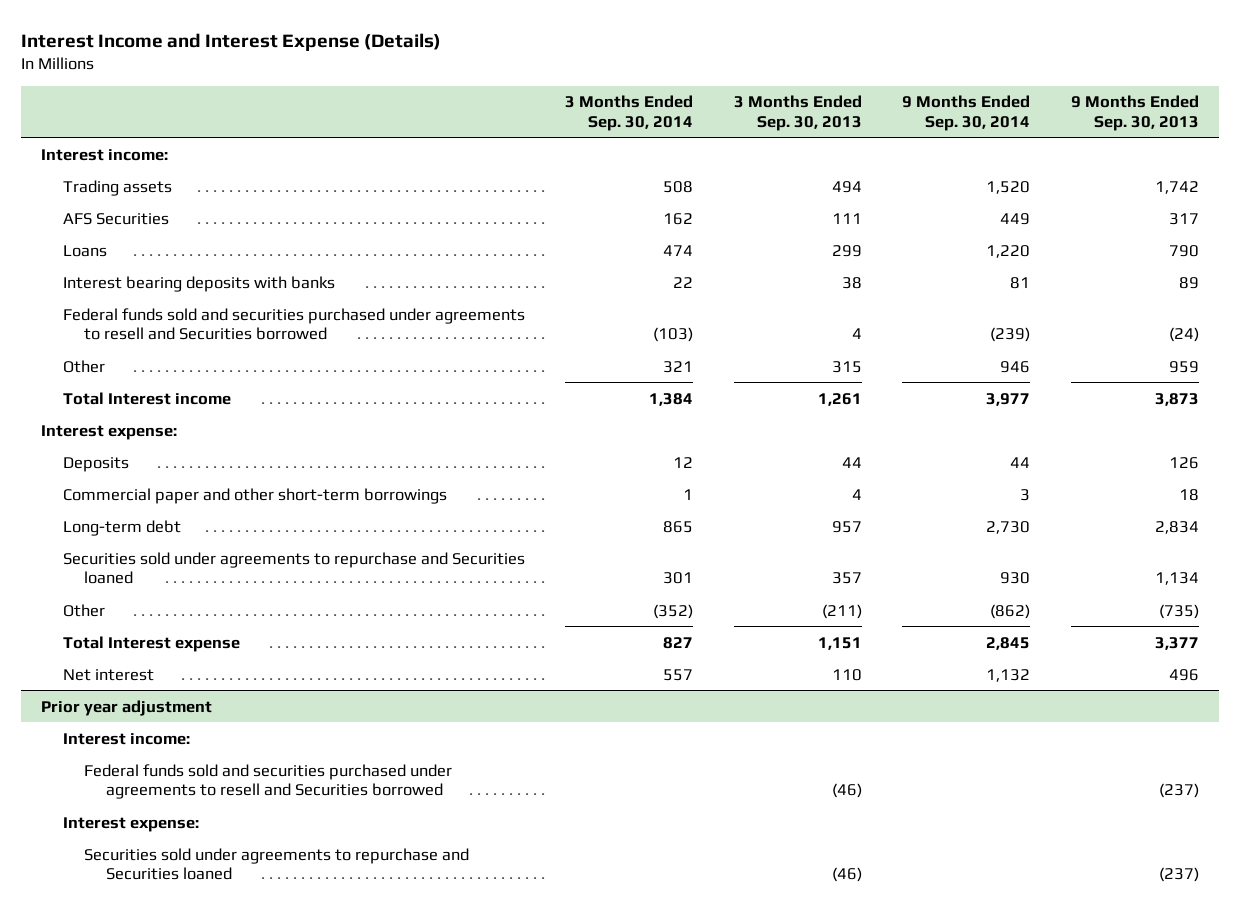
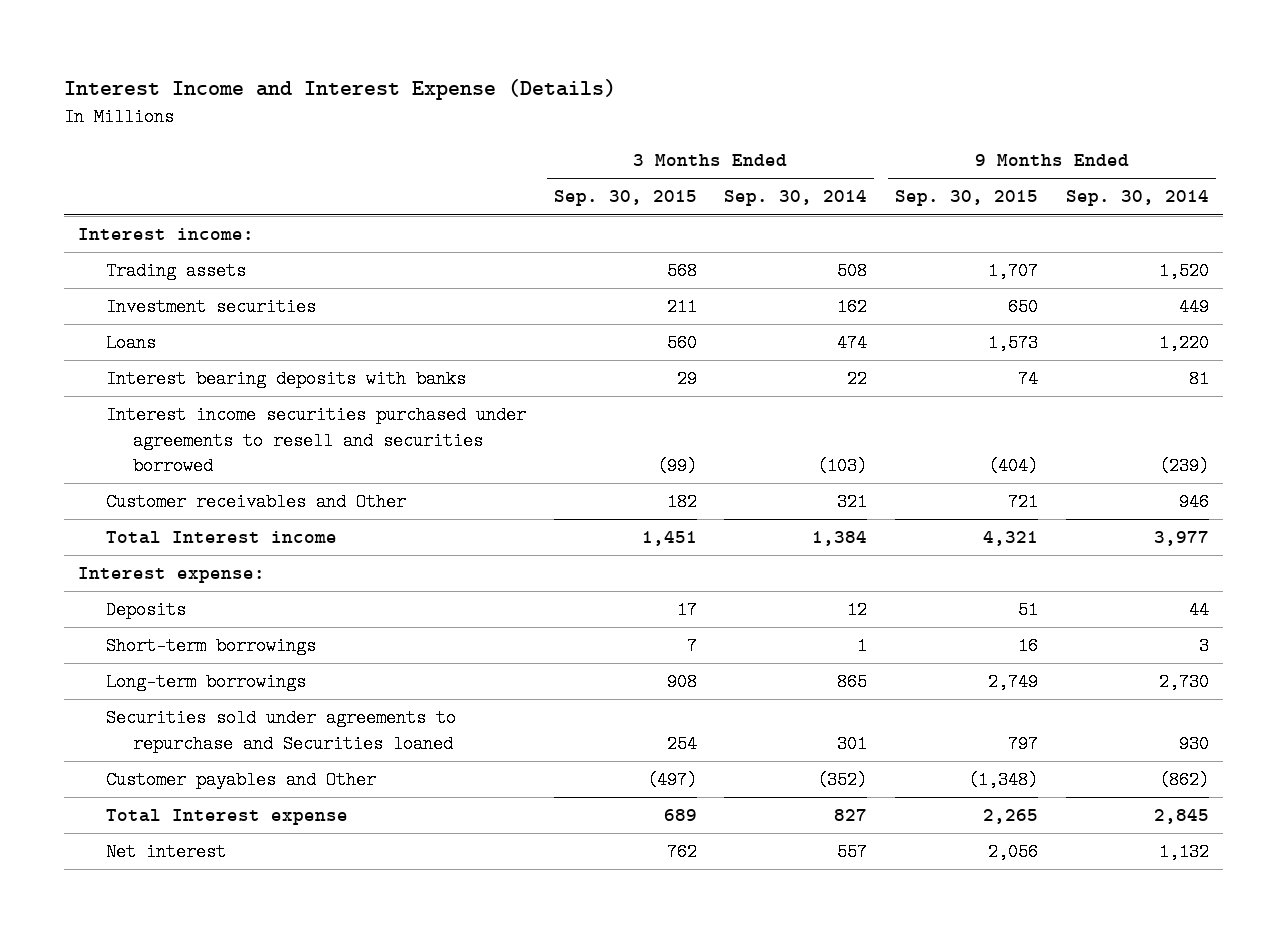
[733,95,862,131] 3 Months Ended Sep. 30, 2013 -> none
[1070,95,1199,131] 9 Months Ended Sep. 30, 2013 -> none
none -> [553,190,697,207] Sep. 30, 2015
none -> [895,190,1039,207] Sep. 30, 2015
[62,212,169,225] AFS Securities -> [105,298,316,317] Investment securities
[62,307,525,340] Federal funds sold and securities purchased under agreements to resell and Securities borrowed -> [105,406,526,476] Interest income securities purchased under agreements to resell and securities borrowed
[62,359,105,373] Other -> [105,493,406,512] Customer receivables and Other
[62,487,447,504] Commercial paper and other short-term borrowings -> none
none -> [105,637,316,656] Short-term borrowings
[62,519,181,536] Long-term debt -> [105,673,306,692] Long-term borrowings
[62,603,105,617] Other -> [105,771,376,790] Customer payables and Other
[40,699,212,716] Prior year adjustment -> none
[62,732,190,745] Interest income: -> none
[84,763,453,799] Federal funds sold and securities purchased under agreements to resell and Securities borrowed -> none
[62,816,199,832] Interest expense: -> none
[84,847,470,880] Securities sold under agreements to repurchase and Securities loaned -> none

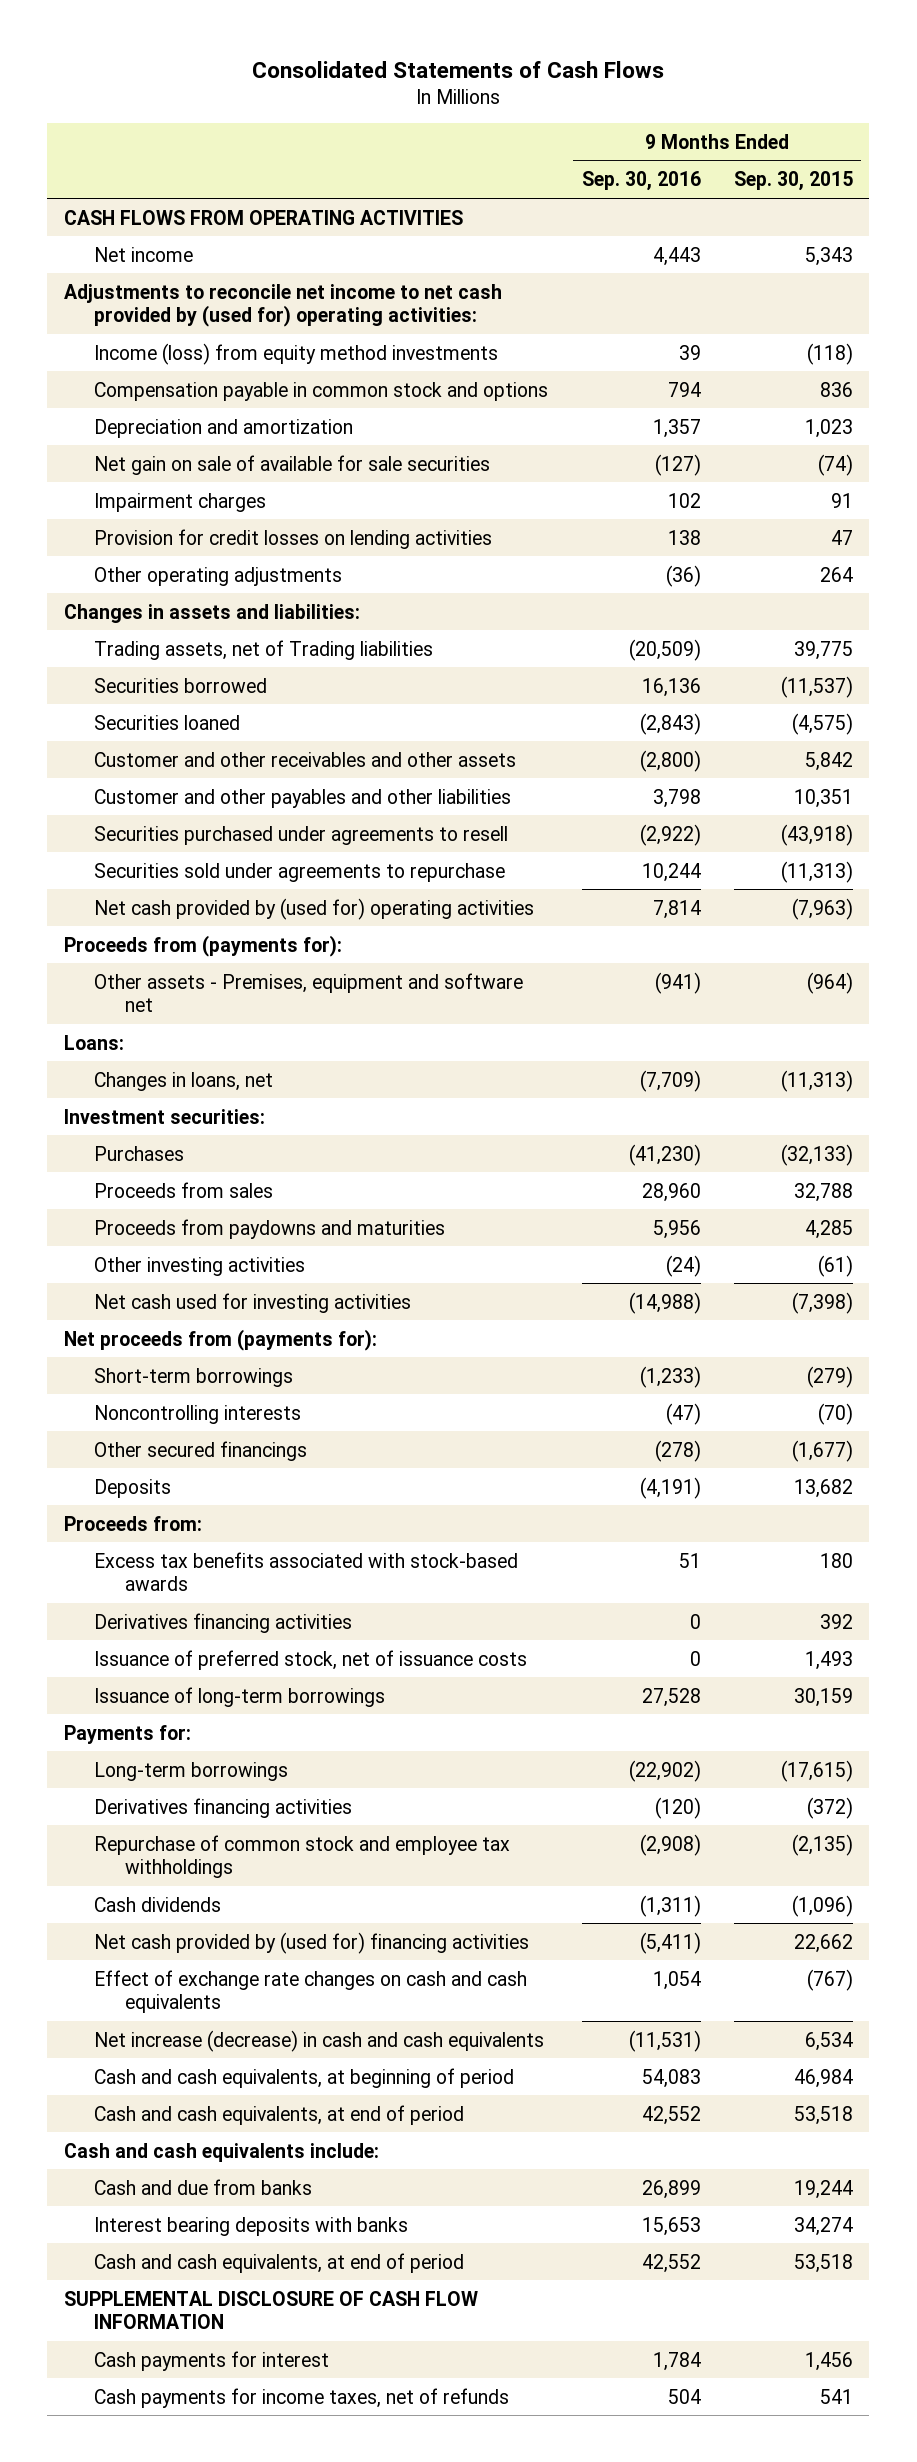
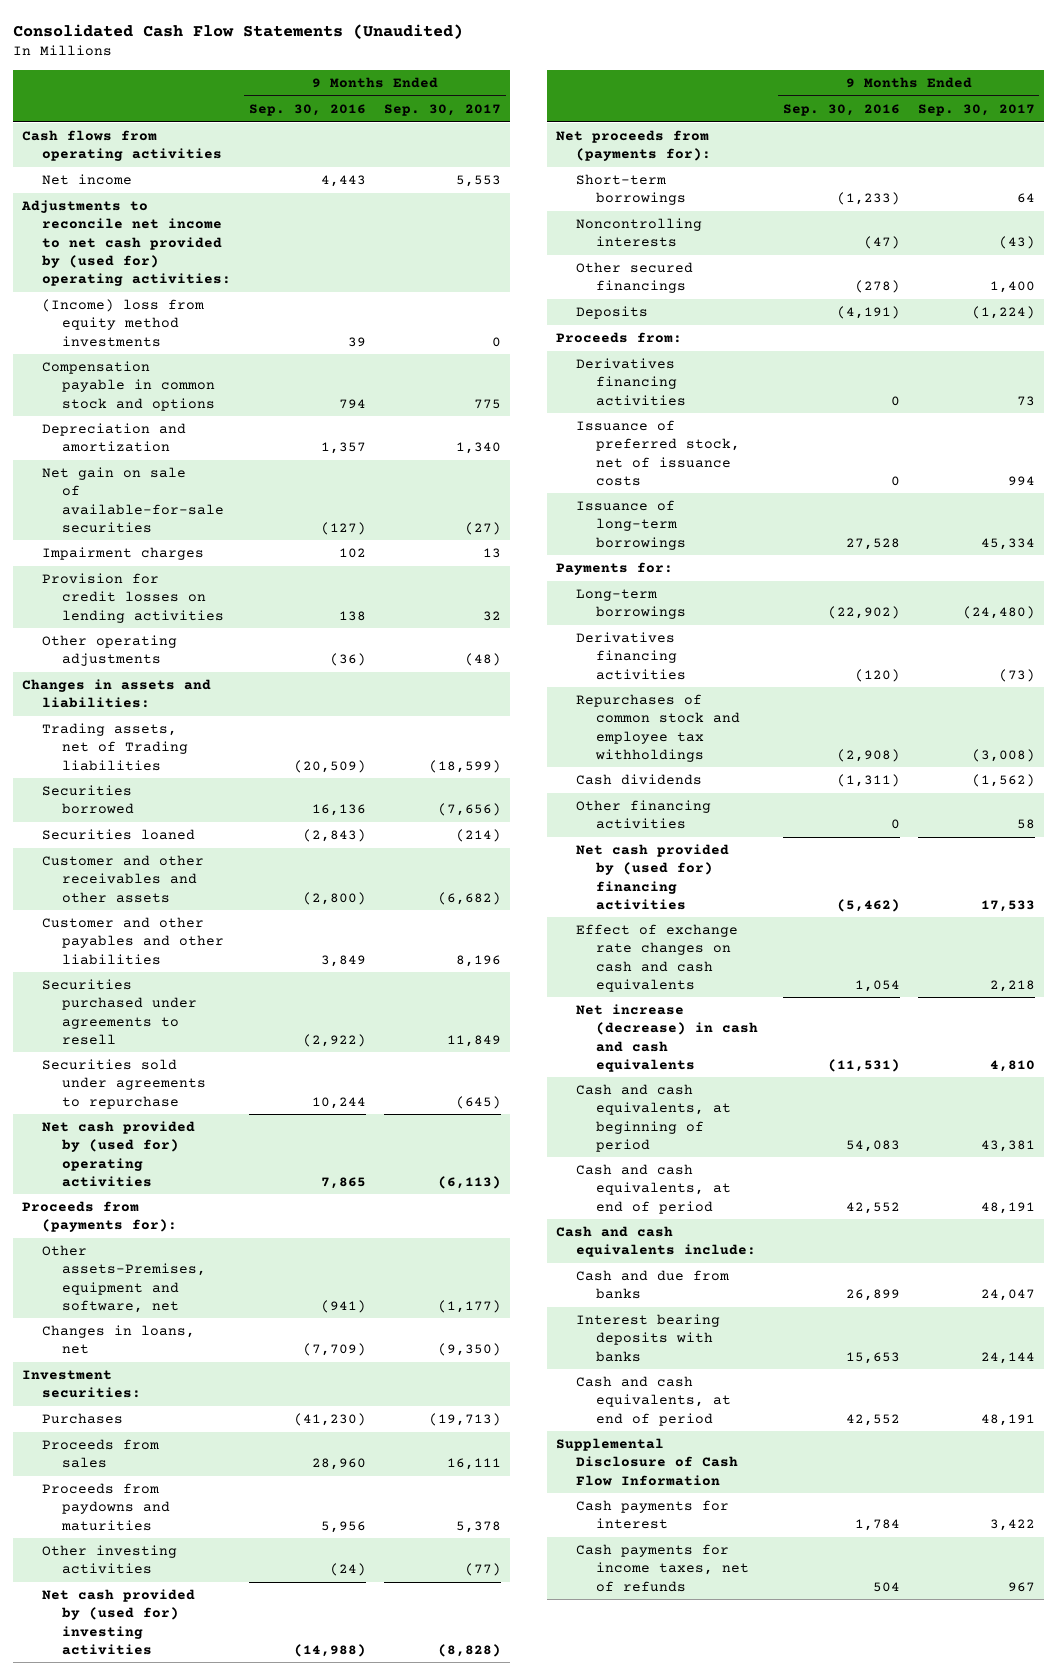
[252,60,665,78] Consolidated Statements of Cash Flows -> [12,23,463,39] Consolidated Cash Flow Statements (Unaudited)
[733,171,853,192] Sep. 30, 2015 -> none
none -> [384,103,502,116] Sep. 30, 2017
[64,209,464,225] CASH FLOWS FROM OPERATING ACTIVITIES -> [22,130,222,162] Cash flows from operating activities
[94,342,499,365] Income (loss) from equity method investments -> [41,299,204,347] (Income) loss from equity method investments
[94,454,491,475] Net gain on sale of available for sale securities -> [41,467,224,533] Net gain on sale of available-for-sale securities
[652,788,701,808] 3,798 -> [320,954,366,967] 3,849
[652,899,701,919] 7,814 -> [320,1176,366,1189] 7,865
[64,1034,125,1050] Loans: -> none
[94,972,524,1013] Other assets - Premises, equipment and software net -> [41,1245,206,1313] Other assets-Premises, equipment and software, net
[94,1292,412,1313] Net cash used for investing activities -> [41,1589,195,1655] Net cash provided by (used for) investing activities
[94,1551,519,1592] Excess tax benefits associated with stock-based awards -> none
[94,1834,511,1879] Repurchase of common stock and employee tax withholdings -> [575,694,740,762] Repurchases of common stock and employee tax withholdings
none -> [575,800,711,830] Other financing activities
[639,1931,701,1954] (5,411) -> [836,898,900,912] (5,462)
[64,2290,479,2330] SUPPLEMENTAL DISCLOSURE OF CASH FLOW INFORMATION -> [555,1438,738,1486] Supplemental Disclosure of Cash Flow Information

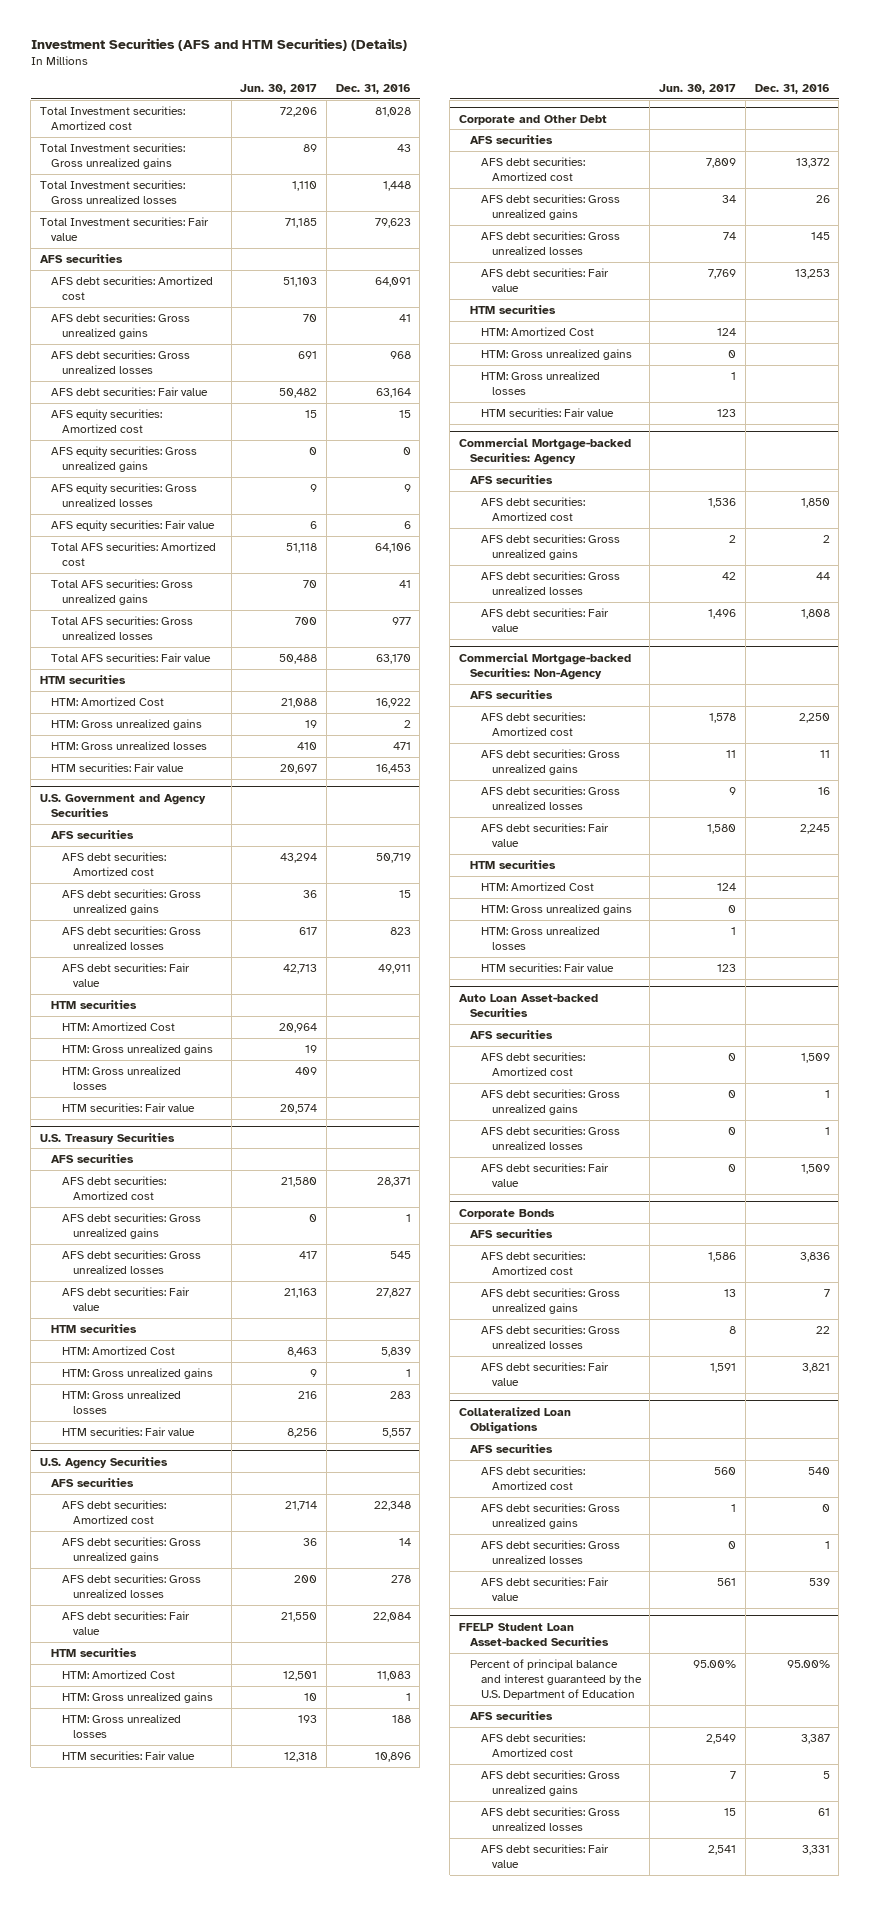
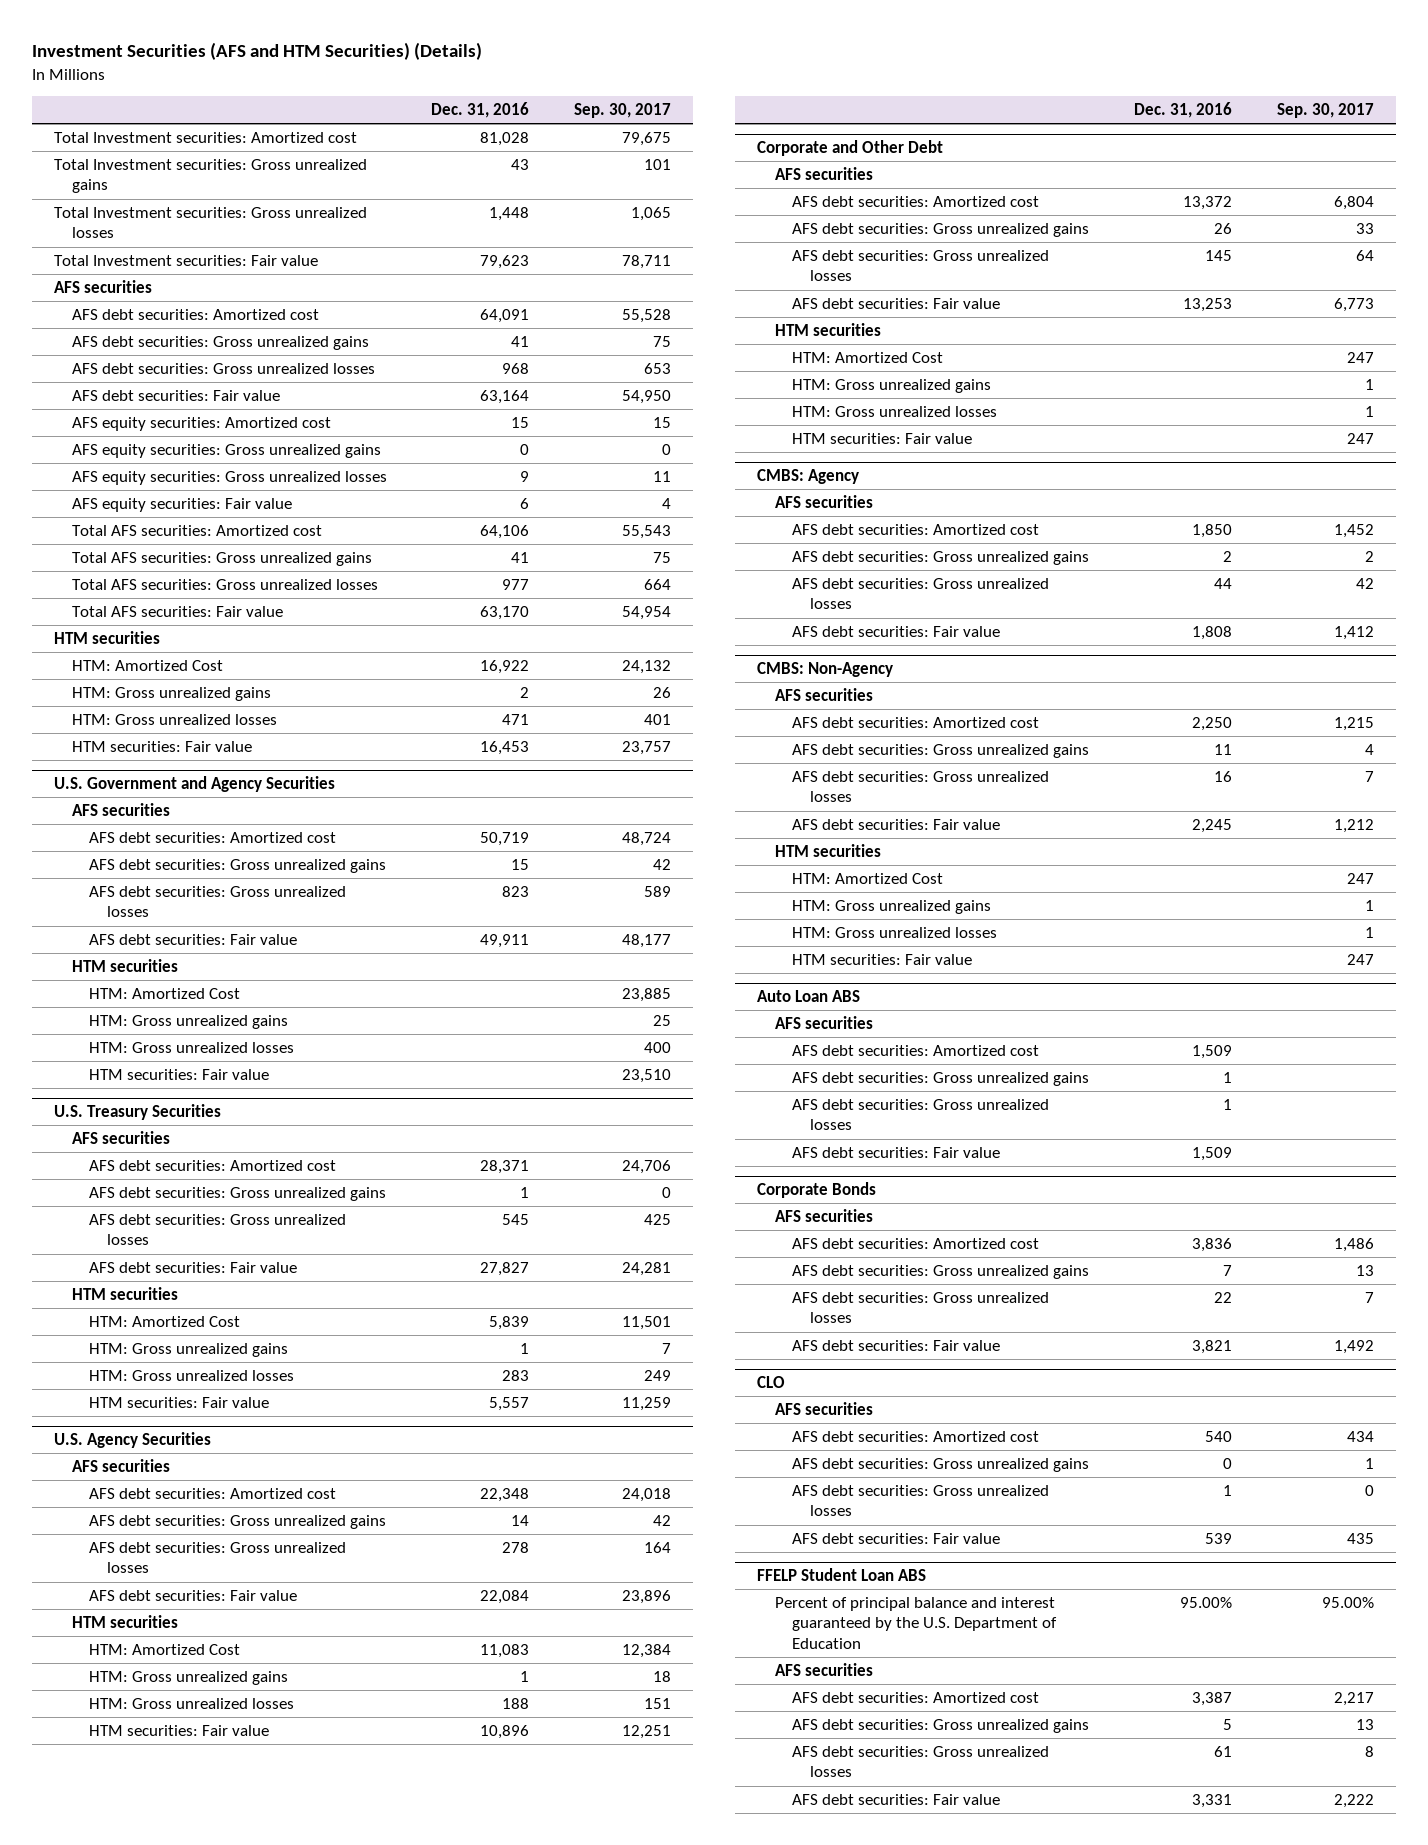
[240,83,318,94] Jun. 30, 2017 -> none
none -> [573,103,671,119] Sep. 30, 2017
[458,437,631,465] Commercial Mortgage-backed Securities: Agency -> [756,469,859,485] CMBS: Agency
[458,652,631,680] Commercial Mortgage-backed Securities: Non-Agency -> [756,662,893,678] CMBS: Non-Agency
[458,993,598,1017] Auto Loan Asset-backed Securities -> [756,990,860,1003] Auto Loan ABS
[458,1406,571,1434] Collateralized Loan Obligations -> [756,1376,785,1389] CLO
[458,1622,609,1646] FFELP Student Loan Asset-backed Securities -> [756,1568,926,1582] FFELP Student Loan ABS

